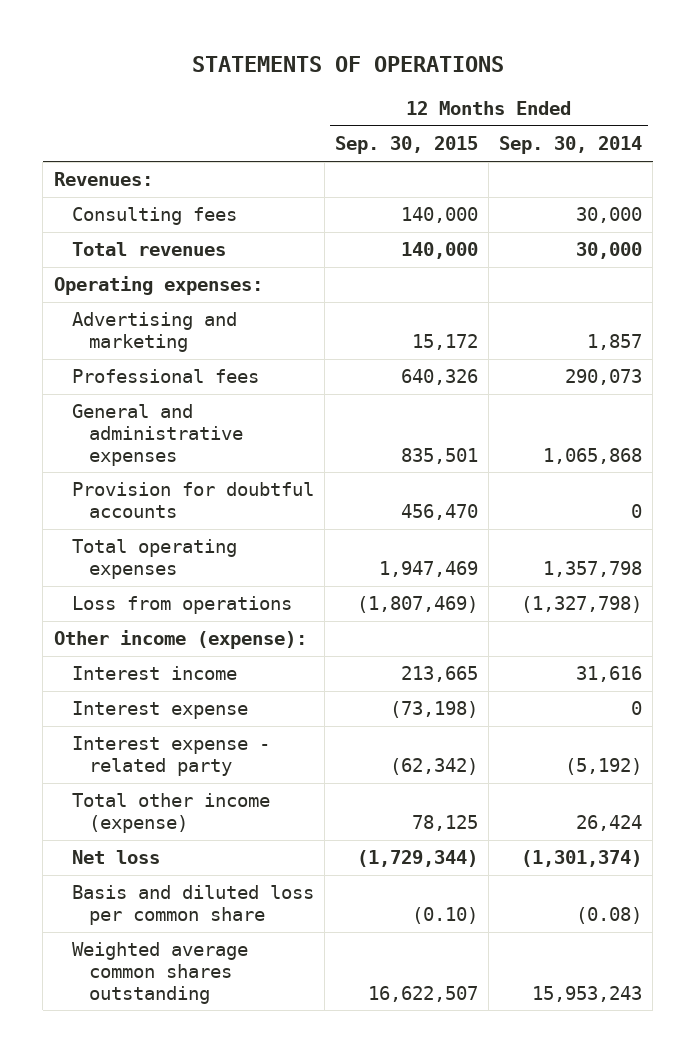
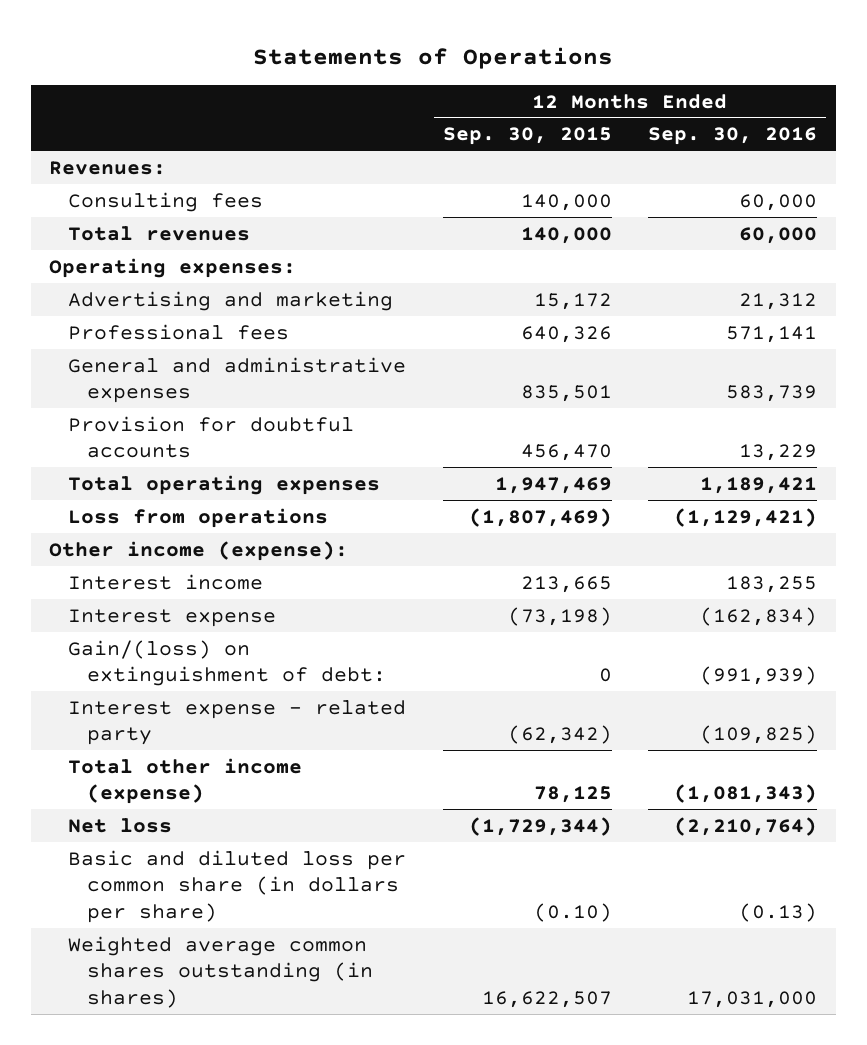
[191,56,504,73] STATEMENTS OF OPERATIONS -> [253,46,614,69] Statements of Operations
[499,136,643,155] Sep. 30, 2014 -> none
none -> [648,127,818,146] Sep. 30, 2016
none -> [68,639,386,687] Gain/(loss) on extinguishment of debt:
[71,885,314,926] Basis and diluted loss per common share -> [68,849,407,924] Basic and diluted loss per common share (in dollars per share)
[71,942,248,1004] Weighted average common shares outstanding -> [68,935,373,1009] Weighted average common shares outstanding (in shares)

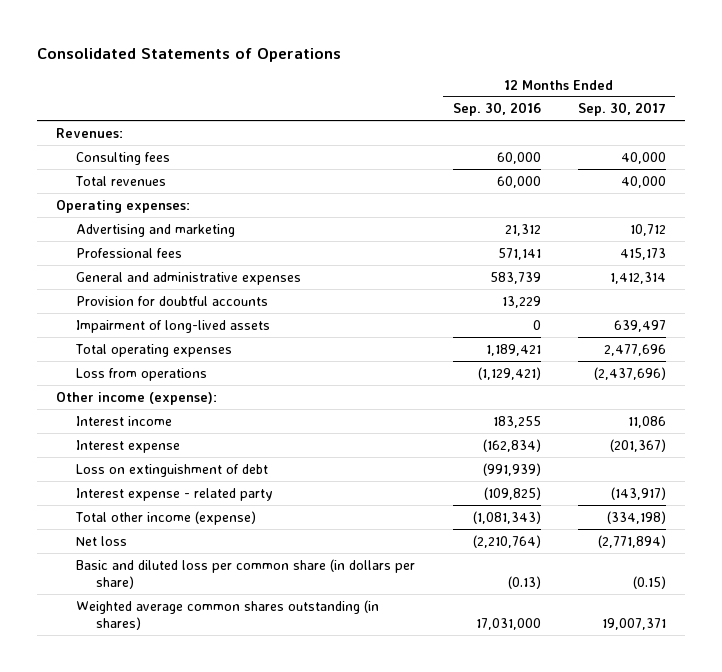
[253,46,614,69] Statements of Operations -> [37,48,342,63] Consolidated Statements of Operations
[442,127,612,146] Sep. 30, 2015 -> none
none -> [578,102,667,117] Sep. 30, 2017
none -> [76,319,271,333] Impairment of long-lived assets
[68,639,386,687] Gain/(loss) on extinguishment of debt: -> [76,463,269,477] Loss on extinguishment of debt

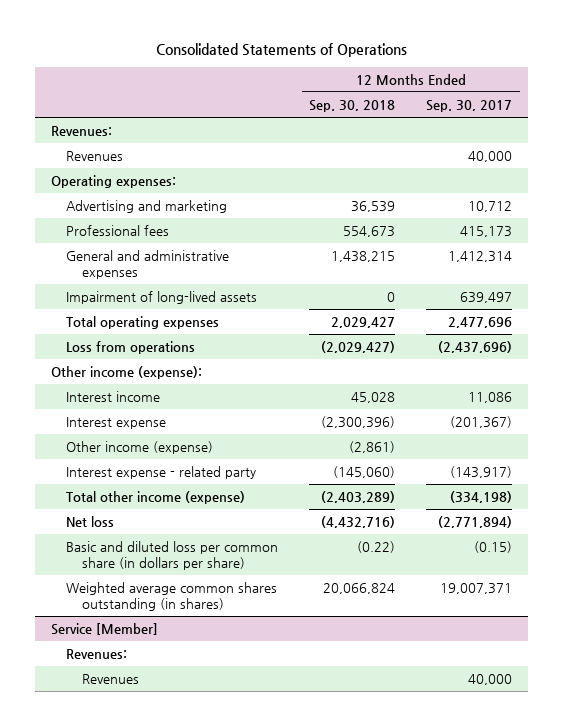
[452,102,541,117] Sep. 30, 2016 -> none
none -> [309,99,396,112] Sep. 30, 2018
[76,151,171,165] Consulting fees -> none
[75,175,167,186] Total revenues -> [66,150,124,161] Revenues
[76,295,269,306] Provision for doubtful accounts -> none
[76,463,269,477] Loss on extinguishment of debt -> none
none -> [66,440,214,454] Other income (expense)
none -> [50,622,158,635] Service [Member]
none -> [66,648,128,659] Revenues:
none -> [81,673,139,684] Revenues

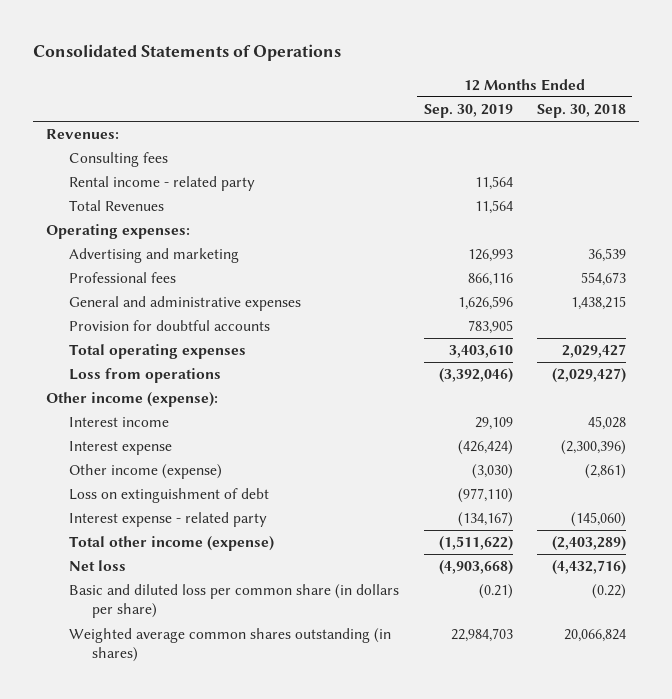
[426,99,513,112] Sep. 30, 2017 -> none
none -> [423,103,513,118] Sep. 30, 2019
none -> [69,152,169,168] Consulting fees
none -> [69,176,256,192] Rental income - related party
[66,150,124,161] Revenues -> [69,200,165,212] Total Revenues
[66,290,258,304] Impairment of long-lived assets -> none
none -> [69,320,271,332] Provision for doubtful accounts
none -> [69,488,270,504] Loss on extinguishment of debt
[50,622,158,635] Service [Member] -> none
[66,648,128,659] Revenues: -> none
[81,673,139,684] Revenues -> none

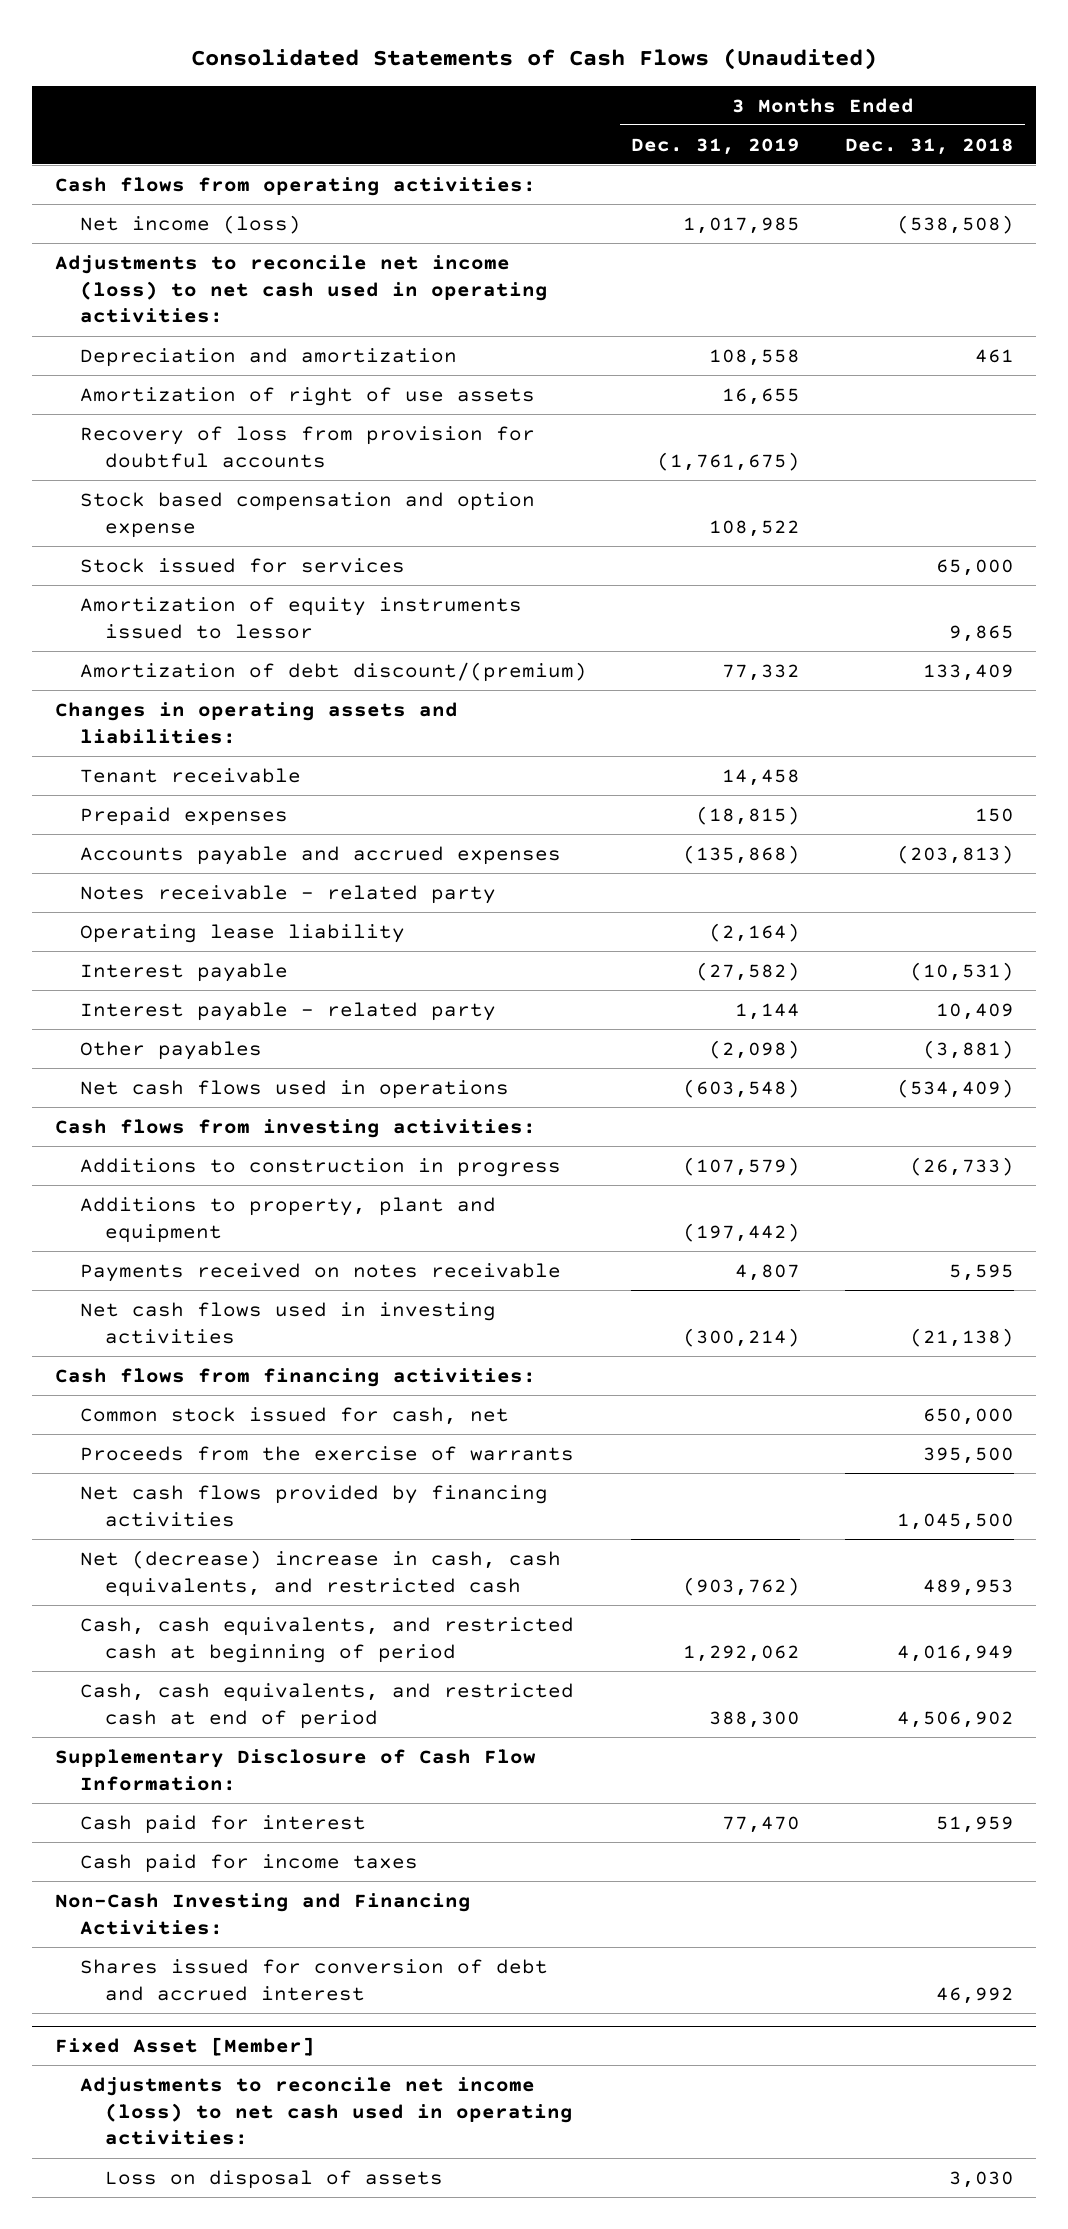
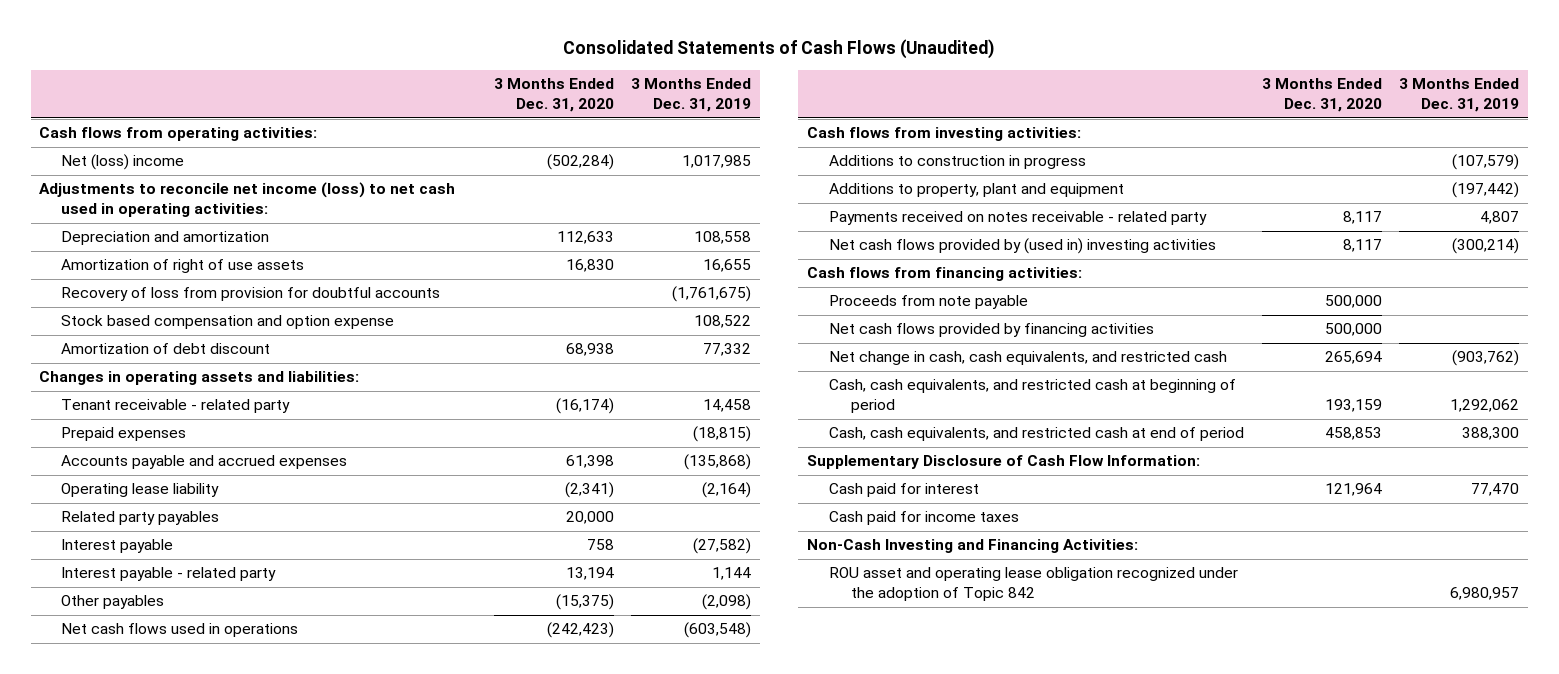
[844,137,1014,155] Dec. 31, 2018 -> none
none -> [493,78,614,112] 3 Months Ended Dec. 31, 2020
[79,214,301,234] Net income (loss) -> [61,154,185,171] Net (loss) income
[79,557,405,573] Stock issued for services -> none
[79,596,522,639] Amortization of equity instruments issued to lessor -> none
[79,661,587,682] Amortization of debt discount/(premium) -> [61,343,271,355] Amortization of debt discount
[79,767,301,783] Tenant receivable -> [61,399,291,414] Tenant receivable - related party
[79,884,496,904] Notes receivable - related party -> none
none -> [61,511,220,526] Related party payables
[79,1262,561,1282] Payments received on notes receivable -> [829,211,1208,226] Payments received on notes receivable - related party
[79,1301,496,1344] Net cash flows used in investing activities -> [829,238,1217,255] Net cash flows provided by (used in) investing activities
[79,1406,509,1425] Common stock issued for cash, net -> none
[79,1445,574,1461] Proceeds from the exercise of warrants -> none
none -> [829,295,1029,310] Proceeds from note payable
[79,1549,561,1597] Net (decrease) increase in cash, cash equivalents, and restricted cash -> [829,351,1228,366] Net change in cash, cash equivalents, and restricted cash
[79,1958,548,2001] Shares issued for conversion of debt and accrued interest -> none
[54,2037,315,2057] Fixed Asset [Member] -> none
[79,2076,574,2146] Adjustments to reconcile net income (loss) to net cash used in operating activities: -> none
[105,2169,444,2189] Loss on disposal of assets -> none
none -> [829,567,1239,602] ROU asset and operating lease obligation recognized under the adoption of Topic 842

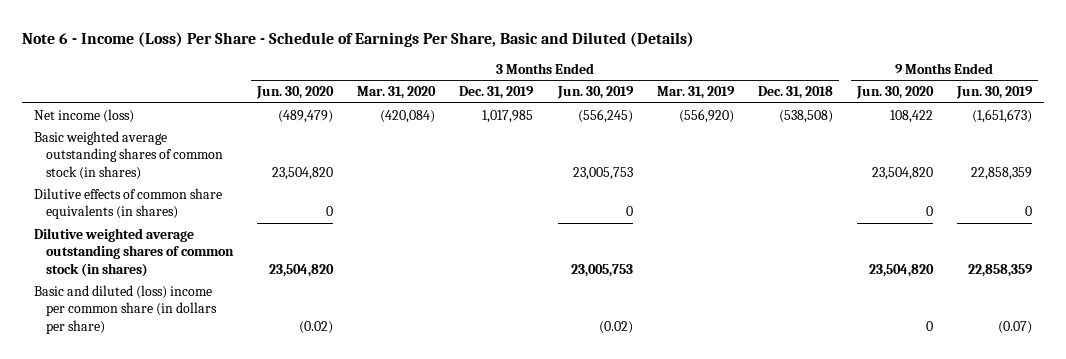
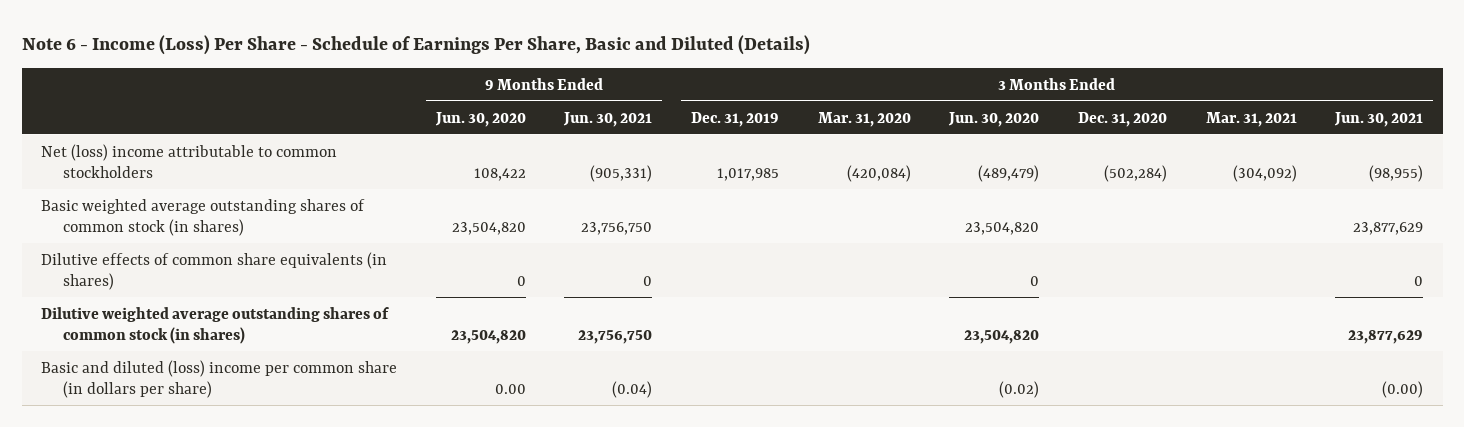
[556,86,634,100] Jun. 30, 2019 -> none
[656,86,735,100] Mar. 31, 2019 -> none
[757,86,833,100] Dec. 31, 2018 -> none
[955,86,1033,100] Jun. 30, 2019 -> none
none -> [563,111,653,127] Jun. 30, 2021
none -> [1077,111,1167,127] Dec. 31, 2020
none -> [1205,111,1297,127] Mar. 31, 2021
none -> [1334,111,1424,127] Jun. 30, 2021
[34,108,135,123] Net income (loss) -> [41,143,338,179] Net (loss) income attributable to common stockholders
[925,320,933,331] 0 -> [494,384,526,395] 0.00

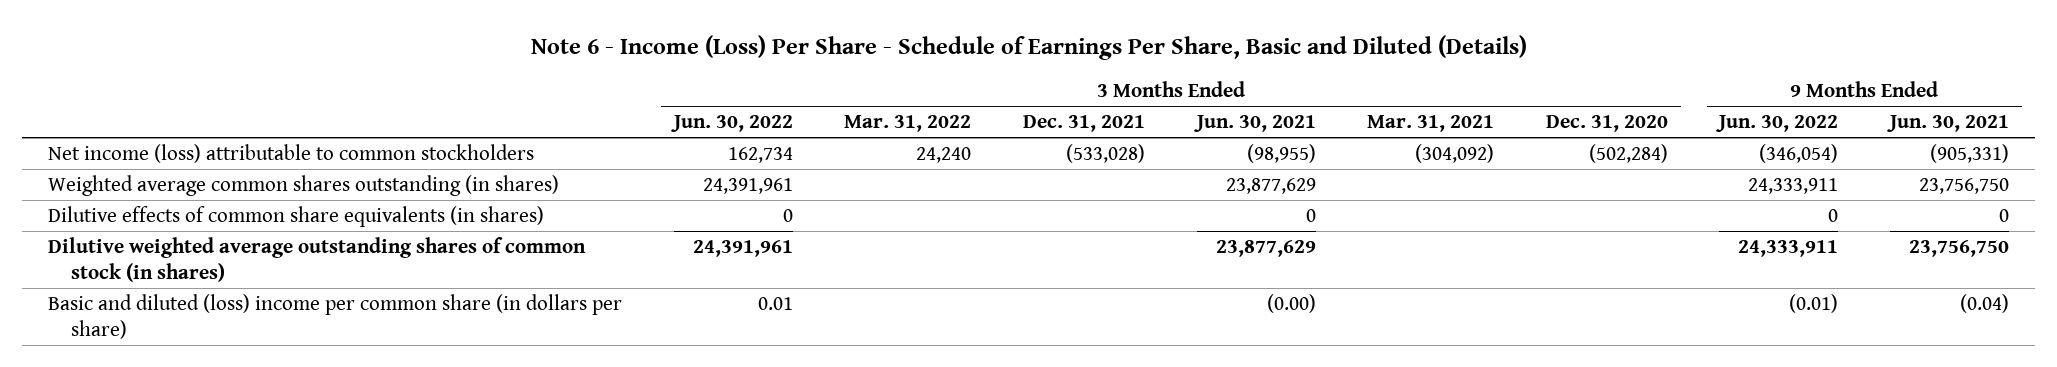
[434,111,526,127] Jun. 30, 2020 -> none
[690,111,779,127] Dec. 31, 2019 -> none
[817,111,911,127] Mar. 31, 2020 -> none
[948,111,1040,127] Jun. 30, 2020 -> none
none -> [670,115,793,133] Jun. 30, 2022
none -> [844,115,972,133] Mar. 31, 2022
none -> [1023,115,1146,133] Dec. 31, 2021
none -> [1716,115,1839,133] Jun. 30, 2022
[41,143,338,179] Net (loss) income attributable to common stockholders -> [48,143,535,163] Net income (loss) attributable to common stockholders
[41,198,366,237] Basic weighted average outstanding shares of common stock (in shares) -> [48,174,560,196] Weighted average common shares outstanding (in shares)

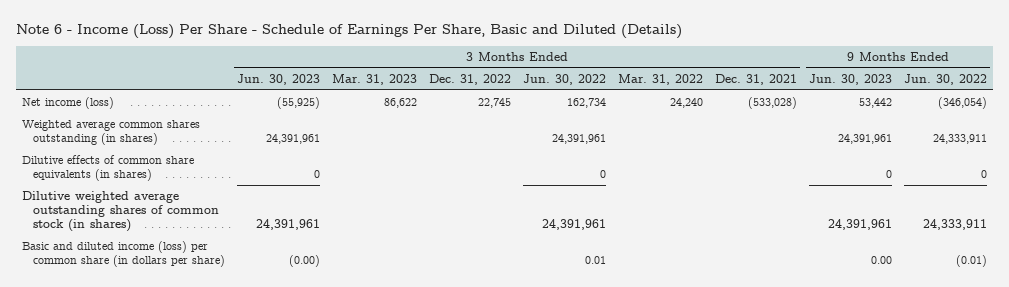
[1193,115,1316,133] Jun. 30, 2021 -> none
[1367,115,1495,133] Mar. 31, 2021 -> none
[1545,115,1668,133] Dec. 31, 2020 -> none
[1887,115,2010,133] Jun. 30, 2021 -> none
none -> [237,74,321,86] Jun. 30, 2023
none -> [332,74,418,86] Mar. 31, 2023
none -> [429,74,512,86] Dec. 31, 2022
none -> [808,74,892,86] Jun. 30, 2023
[48,143,535,163] Net income (loss) attributable to common stockholders -> [21,97,114,110] Net income (loss)
[48,293,623,339] Basic and diluted (loss) income per common share (in dollars per share) -> [21,241,226,267] Basic and diluted income (loss) per common share (in dollars per share)

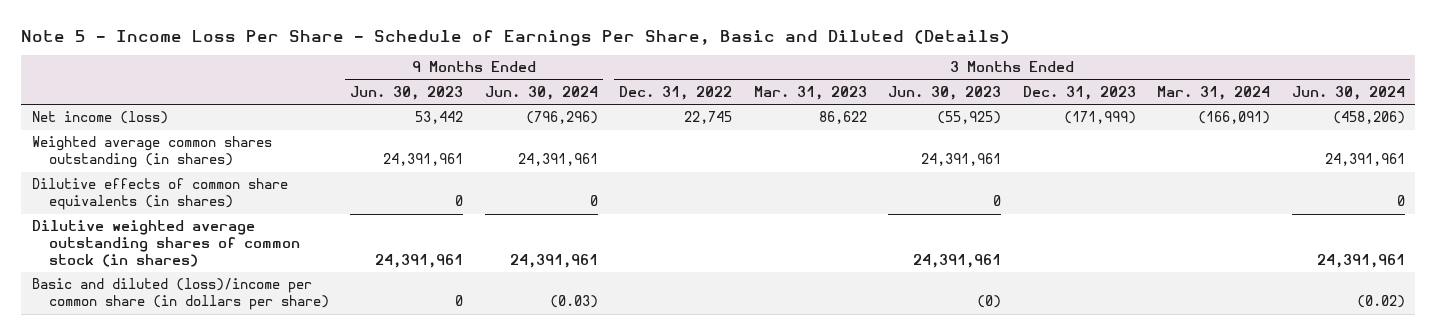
[15,24,682,40] Note 6 - Income (Loss) Per Share - Schedule of Earnings Per Share, Basic and Diluted (Details) -> [21,29,1011,46] Note 5 - Income Loss Per Share - Schedule of Earnings Per Share, Basic and Diluted (Details)
[523,74,607,86] Jun. 30, 2022 -> none
[618,74,704,86] Mar. 31, 2022 -> none
[714,74,797,86] Dec. 31, 2021 -> none
[903,74,987,86] Jun. 30, 2022 -> none
none -> [484,85,598,100] Jun. 30, 2024
none -> [1022,85,1136,100] Dec. 31, 2023
none -> [1157,85,1271,100] Mar. 31, 2024
none -> [1291,85,1405,100] Jun. 30, 2024
[21,241,226,267] Basic and diluted income (loss) per common share (in dollars per share) -> [31,278,330,311] Basic and diluted (loss)/income per common share (in dollars per share)
[289,254,321,267] (0.00) -> [977,295,1002,309] (0)
[870,255,892,264] 0.00 -> [455,295,464,307] 0

